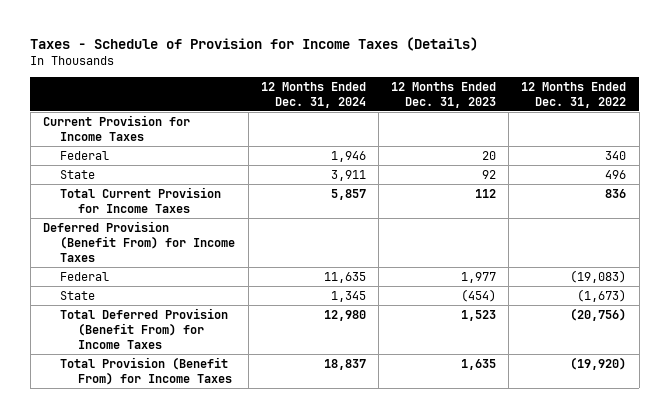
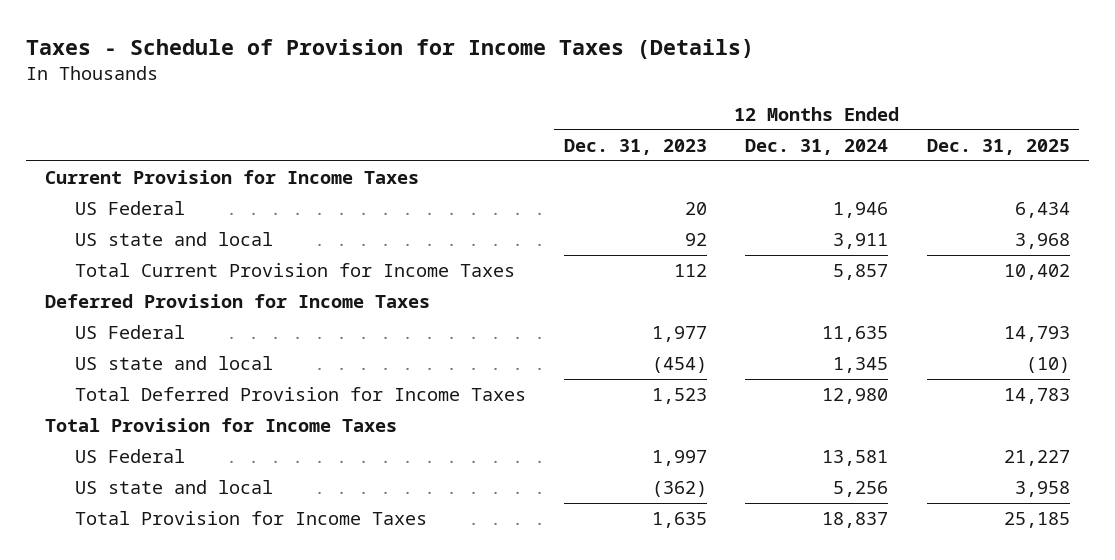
[521,81,627,108] 12 Months Ended Dec. 31, 2022 -> none
none -> [926,138,1070,155] Dec. 31, 2025
[60,150,110,160] Federal -> [74,201,185,216] US Federal
[60,169,96,179] State -> [74,232,273,247] US state and local
[42,220,236,262] Deferred Provision (Benefit From) for Income Taxes -> [45,294,431,309] Deferred Provision for Income Taxes
[60,271,110,281] Federal -> [74,325,185,340] US Federal
[60,290,96,300] State -> [74,356,273,371] US state and local
[60,307,229,349] Total Deferred Provision (Benefit From) for Income Taxes -> [74,387,526,402] Total Deferred Provision for Income Taxes
none -> [45,418,398,433] Total Provision for Income Taxes
none -> [74,449,185,464] US Federal
none -> [74,480,273,495] US state and local
[60,356,232,385] Total Provision (Benefit From) for Income Taxes -> [74,511,427,526] Total Provision for Income Taxes

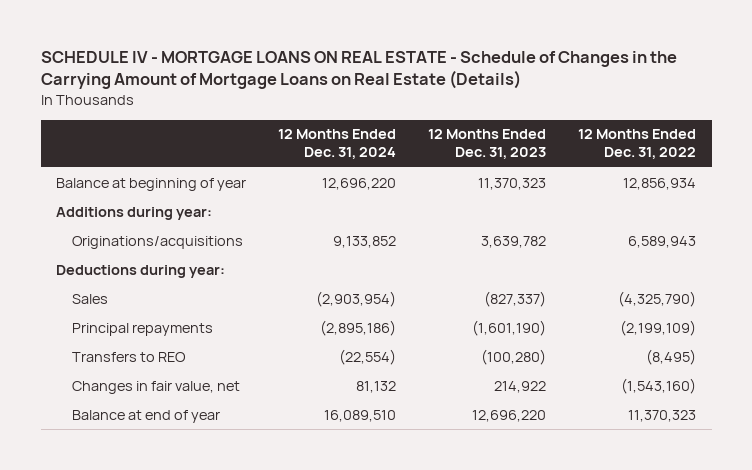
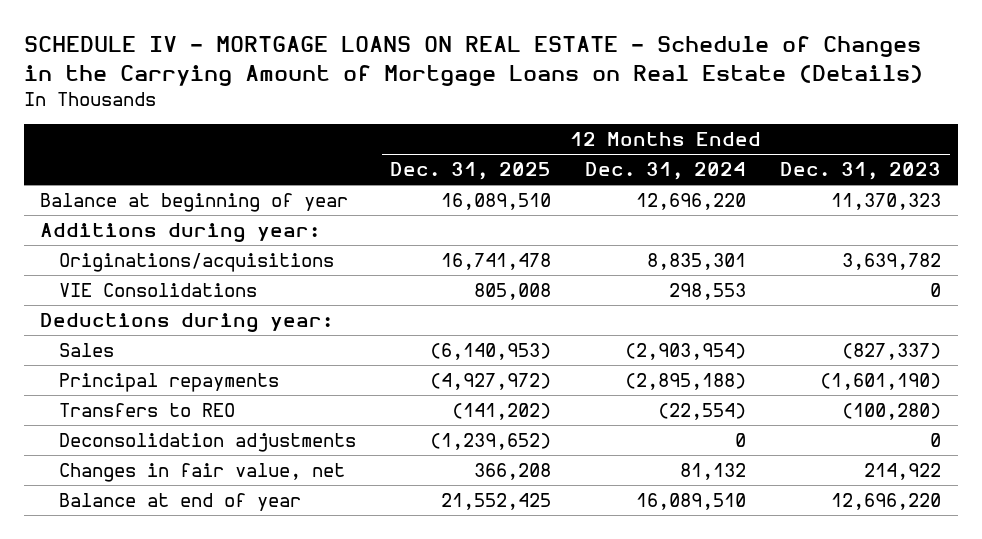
[577,129,696,160] 12 Months Ended Dec. 31, 2022 -> none
none -> [390,162,552,181] Dec. 31, 2025
[333,235,397,248] 9,133,852 -> [647,253,747,271] 8,835,301
none -> [59,283,258,298] VIE Consolidations
[320,319,397,336] (2,895,186) -> [625,373,747,391] (2,895,188)
none -> [59,433,357,453] Deconsolidation adjustments

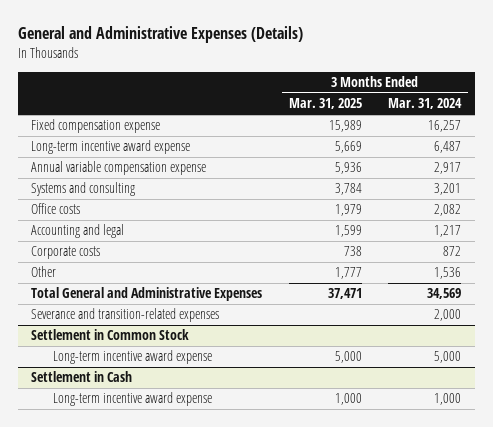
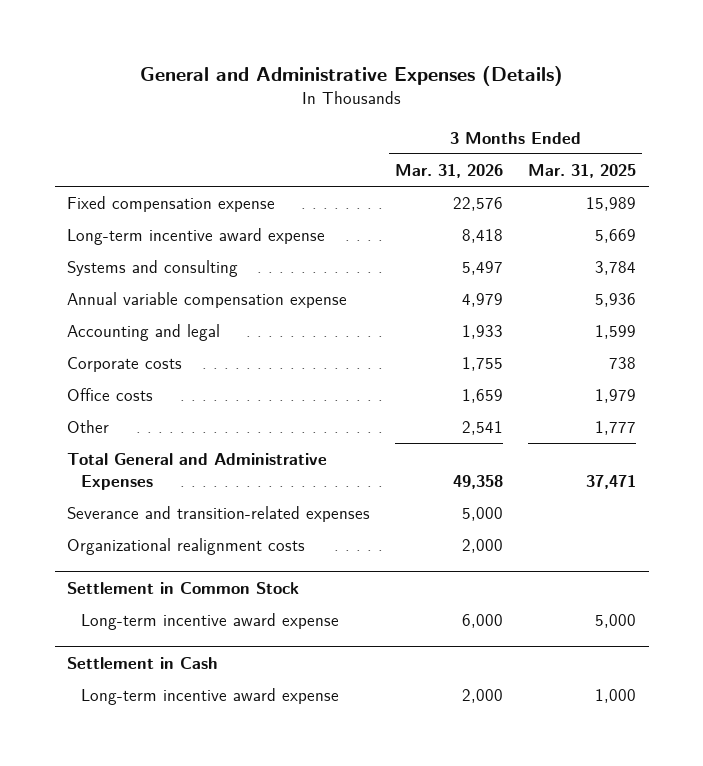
[388,98,463,110] Mar. 31, 2024 -> none
none -> [395,163,504,178] Mar. 31, 2026
[31,161,207,176] Annual variable compensation expense -> [67,292,348,309] Annual variable compensation expense
[31,203,81,215] Office costs -> [67,388,154,402] Office costs
none -> [67,538,306,556] Organizational realignment costs

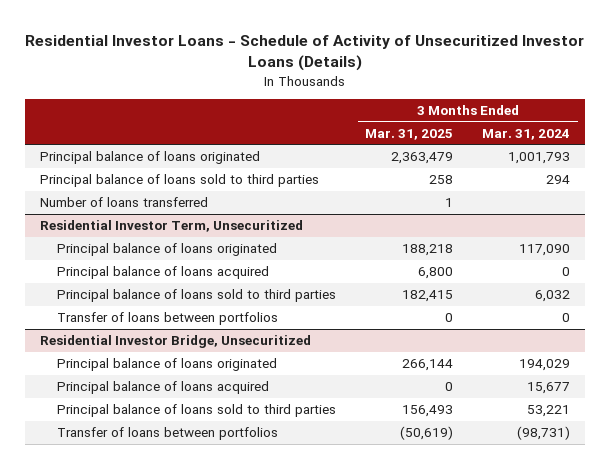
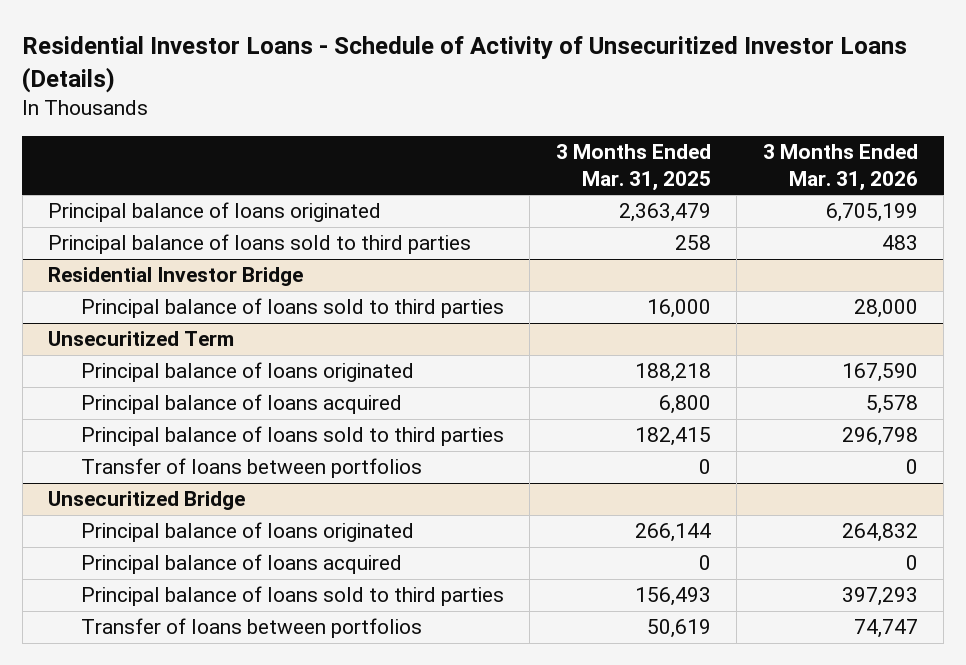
[482,128,571,140] Mar. 31, 2024 -> none
none -> [762,144,918,191] 3 Months Ended Mar. 31, 2026
[39,197,208,208] Number of loans transferred -> none
none -> [48,267,304,287] Residential Investor Bridge
none -> [81,298,505,319] Principal balance of loans sold to third parties
[39,220,303,233] Residential Investor Term, Unsecuritized -> [48,331,235,347] Unsecuritized Term
[39,335,311,349] Residential Investor Bridge, Unsecuritized -> [48,491,246,511] Unsecuritized Bridge
[399,426,453,441] (50,619) -> [646,619,711,639] 50,619

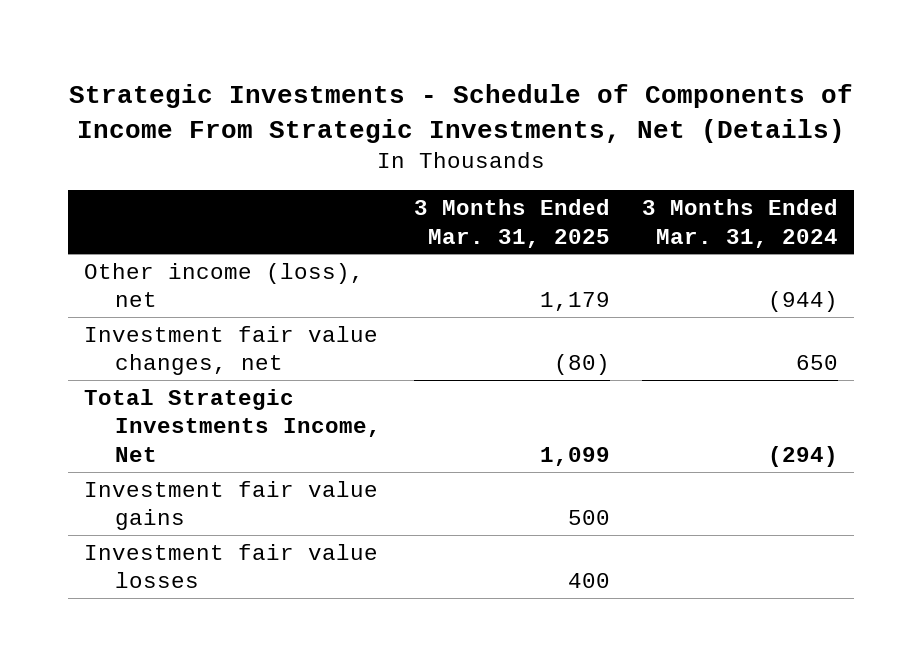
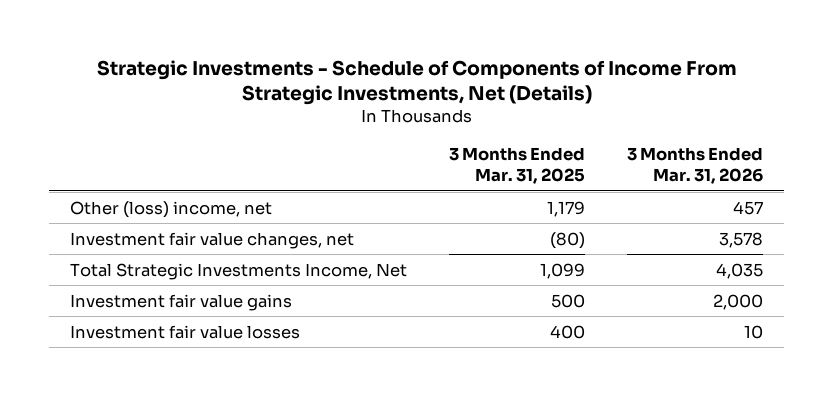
[641,198,838,248] 3 Months Ended Mar. 31, 2024 -> none
none -> [626,147,763,185] 3 Months Ended Mar. 31, 2026
[84,262,365,308] Other income (loss), net -> [70,200,273,218] Other (loss) income, net

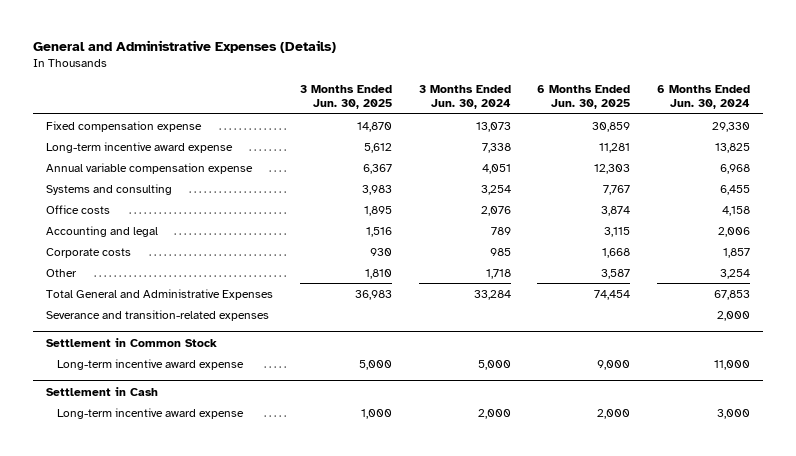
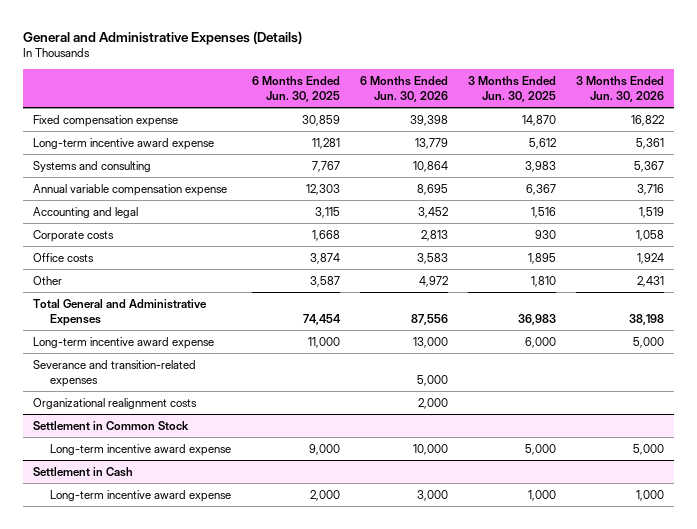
[418,85,511,110] 3 Months Ended Jun. 30, 2024 -> none
[657,85,751,110] 6 Months Ended Jun. 30, 2024 -> none
none -> [359,75,448,103] 6 Months Ended Jun. 30, 2026
none -> [575,75,664,103] 3 Months Ended Jun. 30, 2026
[45,162,253,174] Annual variable compensation expense -> [33,183,228,196] Annual variable compensation expense
[45,204,110,214] Office costs -> [33,252,95,262] Office costs
none -> [33,336,215,349] Long-term incentive award expense
none -> [33,397,198,409] Organizational realignment costs

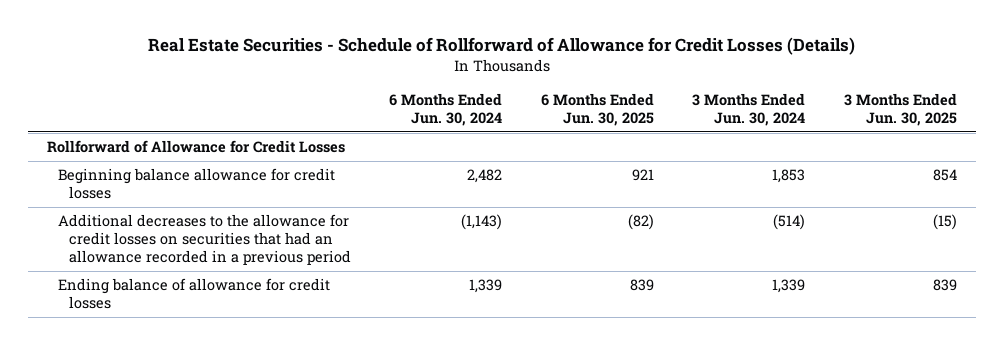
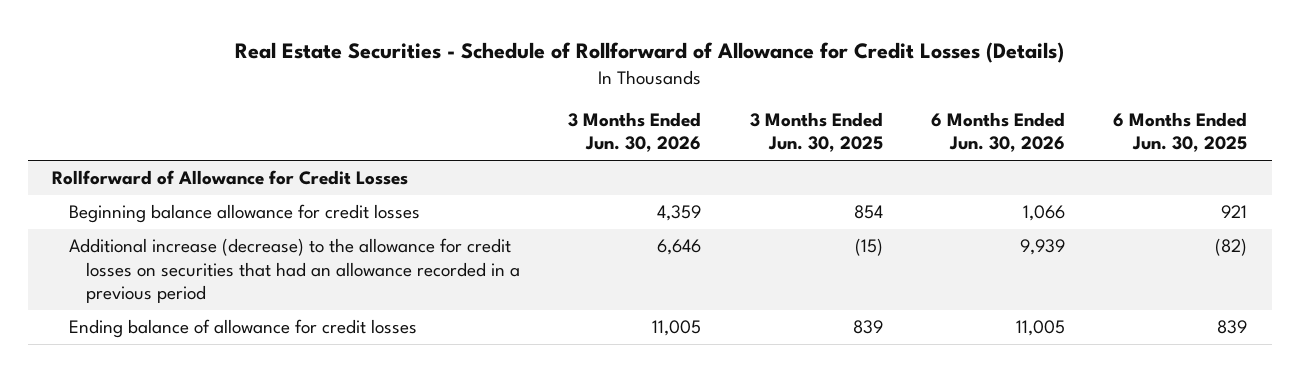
[389,93,503,126] 6 Months Ended Jun. 30, 2024 -> none
[692,93,806,126] 3 Months Ended Jun. 30, 2024 -> none
none -> [568,112,702,153] 3 Months Ended Jun. 30, 2026
none -> [931,112,1066,153] 6 Months Ended Jun. 30, 2026
[57,214,351,266] Additional decreases to the allowance for credit losses on securities that had an allowance recorded in a previous period -> [68,238,520,303] Additional increase (decrease) to the allowance for credit losses on securities that had an allowance recorded in a previous period

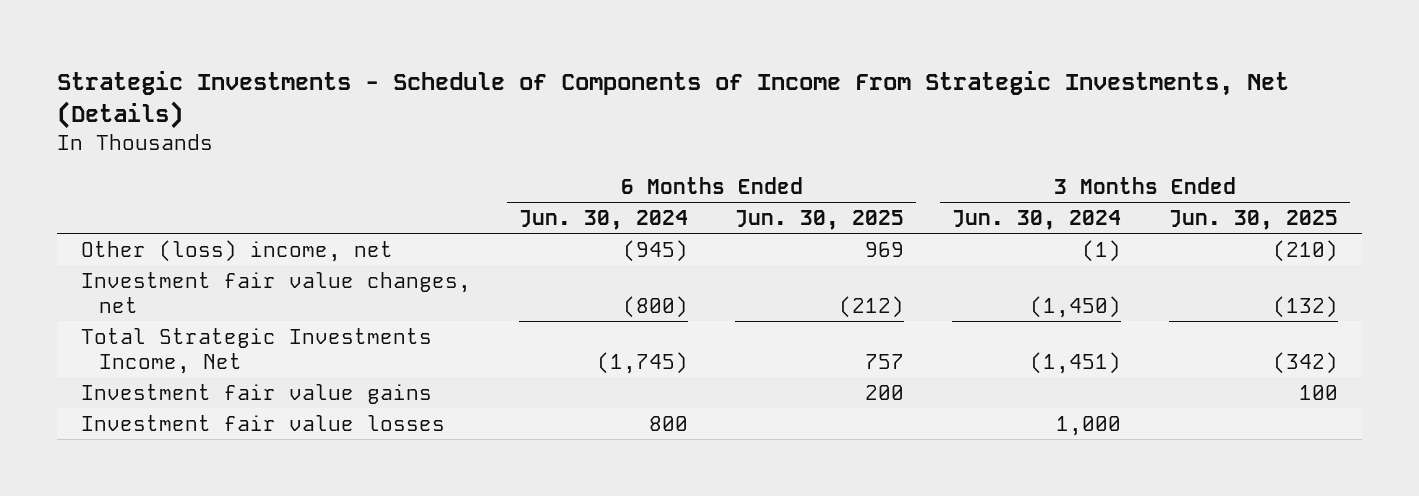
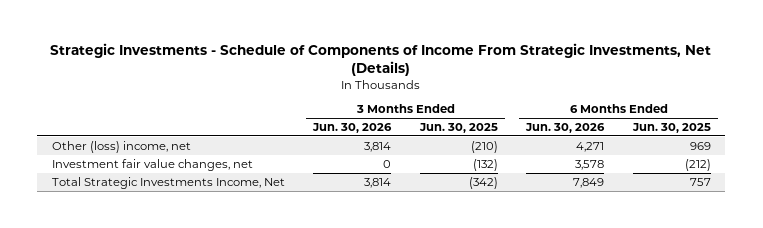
[518,210,688,231] Jun. 30, 2024 -> none
[952,210,1122,231] Jun. 30, 2024 -> none
none -> [312,123,393,134] Jun. 30, 2026
none -> [525,123,606,134] Jun. 30, 2026
[80,383,432,404] Investment fair value gains -> none
[80,414,445,431] Investment fair value losses -> none

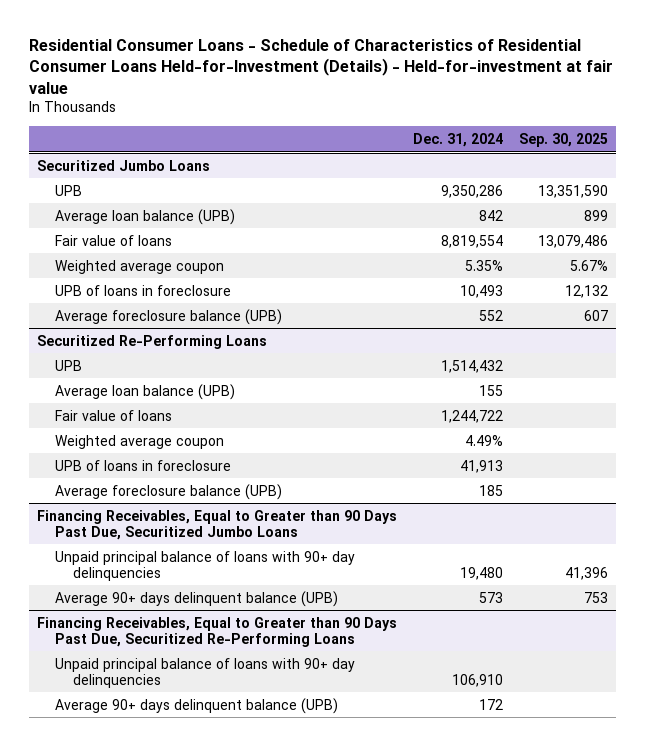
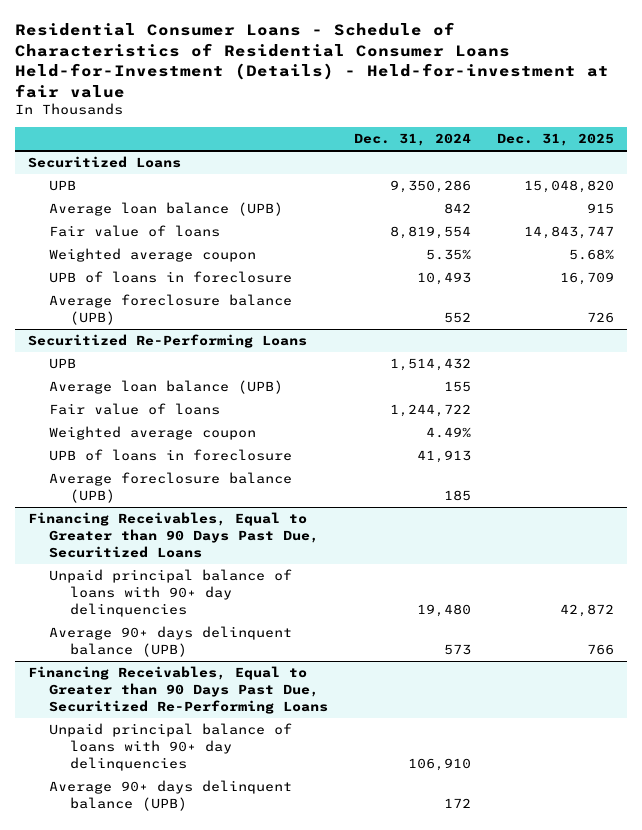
[518,132,608,147] Sep. 30, 2025 -> none
none -> [496,133,614,147] Dec. 31, 2025
[37,159,211,171] Securitized Jumbo Loans -> [28,155,182,168] Securitized Loans
[37,509,398,540] Financing Receivables, Equal to Greater than 90 Days Past Due, Securitized Jumbo Loans -> [28,511,319,558] Financing Receivables, Equal to Greater than 90 Days Past Due, Securitized Loans

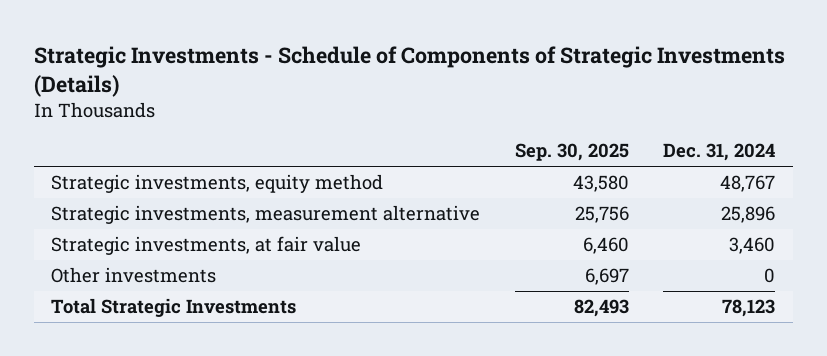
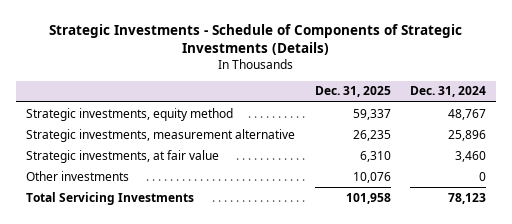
[514,143,629,162] Sep. 30, 2025 -> none
none -> [314,86,391,98] Dec. 31, 2025
[51,298,297,318] Total Strategic Investments -> [26,191,195,205] Total Servicing Investments

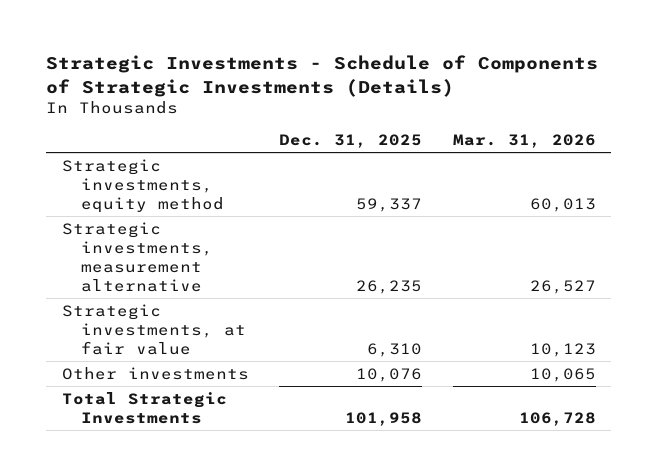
[409,86,486,98] Dec. 31, 2024 -> none
none -> [452,134,596,149] Mar. 31, 2026
[26,191,195,205] Total Servicing Investments -> [61,391,227,424] Total Strategic Investments

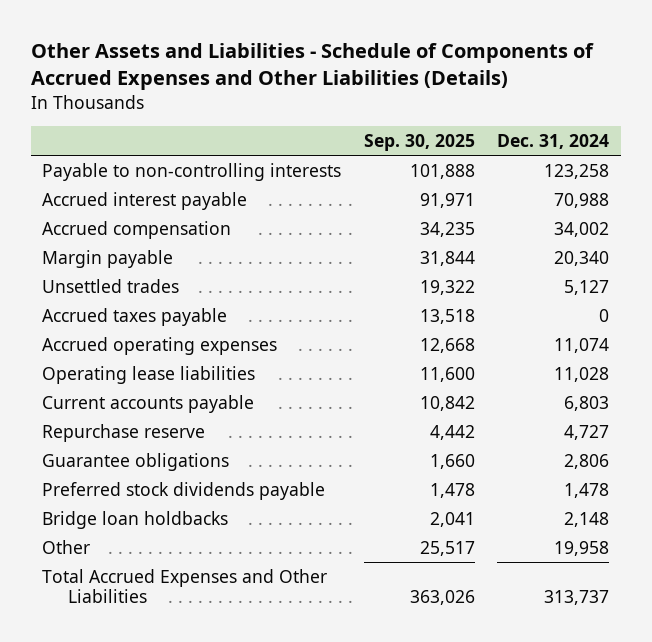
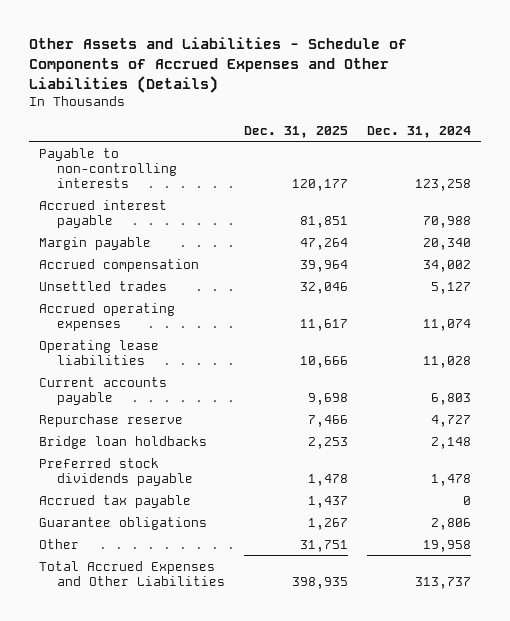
[363,133,475,151] Sep. 30, 2025 -> none
none -> [244,125,349,138] Dec. 31, 2025
[42,220,232,239] Accrued compensation -> [38,258,199,272] Accrued compensation
[42,307,228,326] Accrued taxes payable -> none
[42,481,326,500] Preferred stock dividends payable -> [38,457,194,486] Preferred stock dividends payable
none -> [38,494,191,508] Accrued tax payable
[42,452,230,471] Guarantee obligations -> [38,516,207,530] Guarantee obligations

